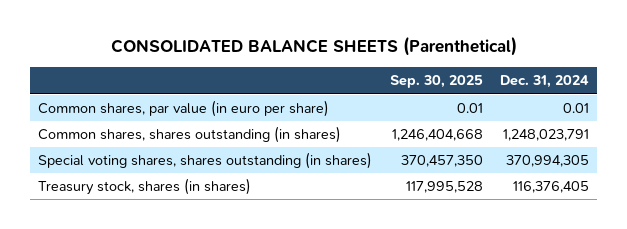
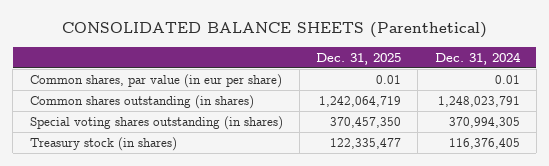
[389,75,483,89] Sep. 30, 2025 -> none
none -> [316,52,402,65] Dec. 31, 2025
[38,100,330,118] Common shares, par value (in euro per share) -> [29,73,282,88] Common shares, par value (in eur per share)
[38,126,342,144] Common shares, shares outstanding (in shares) -> [29,94,254,109] Common shares outstanding (in shares)
[38,152,373,170] Special voting shares, shares outstanding (in shares) -> [29,115,283,130] Special voting shares outstanding (in shares)
[38,178,252,196] Treasury stock, shares (in shares) -> [29,136,177,151] Treasury stock (in shares)

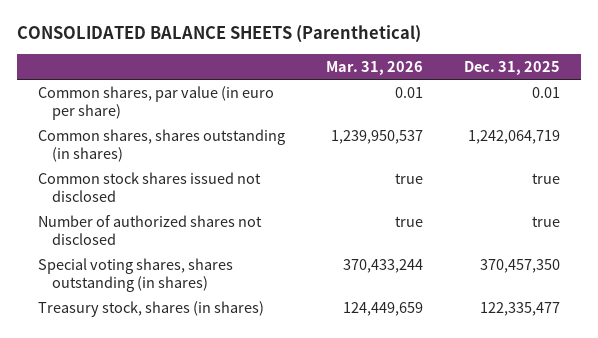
[434,51,521,65] Dec. 31, 2024 -> none
none -> [325,60,423,75] Mar. 31, 2026
[29,73,282,88] Common shares, par value (in eur per share) -> [37,86,274,120] Common shares, par value (in euro per share)
[29,94,254,109] Common shares outstanding (in shares) -> [37,129,285,162] Common shares, shares outstanding (in shares)
none -> [37,172,261,202] Common stock shares issued not disclosed
none -> [37,215,262,245] Number of authorized shares not disclosed
[29,115,283,130] Special voting shares outstanding (in shares) -> [37,258,233,292] Special voting shares, shares outstanding (in shares)
[29,136,177,151] Treasury stock (in shares) -> [37,301,264,318] Treasury stock, shares (in shares)

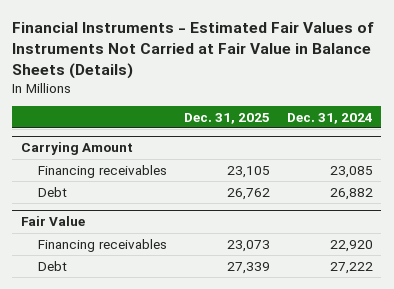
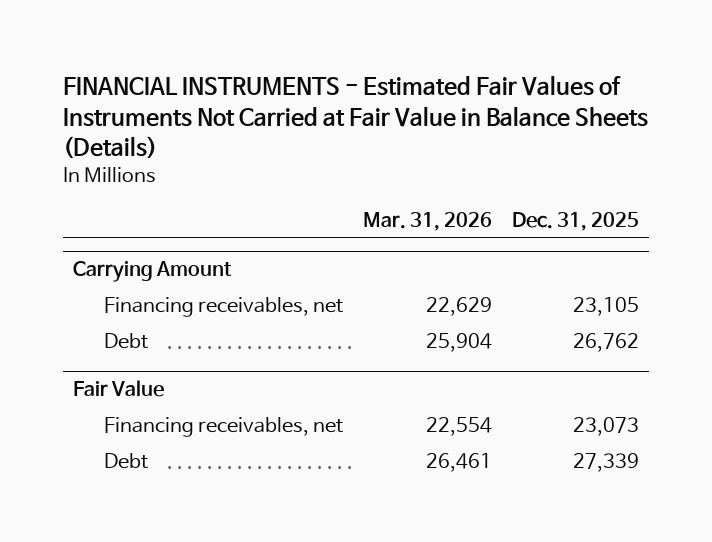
[12,22,375,79] Financial Instruments - Estimated Fair Values of Instruments Not Carried at Fair Value in Balance Sheets (Details) -> [63,74,649,160] FINANCIAL INSTRUMENTS - Estimated Fair Values of Instruments Not Carried at Fair Value in Balance Sheets (Details)
[286,112,373,124] Dec. 31, 2024 -> none
none -> [362,211,492,231] Mar. 31, 2026
[37,164,167,178] Financing receivables -> [103,297,343,318] Financing receivables, net
[37,238,167,252] Financing receivables -> [103,417,343,438] Financing receivables, net

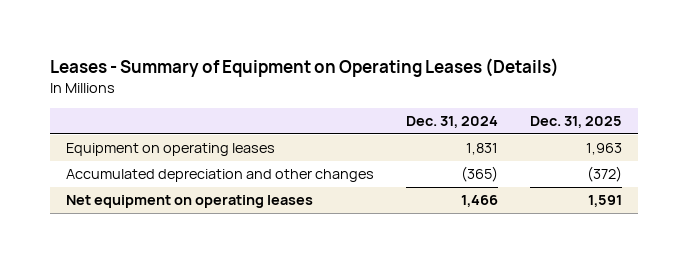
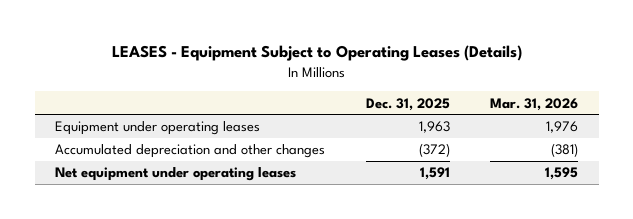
[50,58,560,78] Leases - Summary of Equipment on Operating Leases (Details) -> [111,45,522,62] LEASES - Equipment Subject to Operating Leases (Details)
[406,116,499,129] Dec. 31, 2024 -> none
none -> [490,97,579,111] Mar. 31, 2026
[66,143,276,157] Equipment on operating leases -> [54,121,260,136] Equipment under operating leases
[66,195,314,209] Net equipment on operating leases -> [54,167,296,182] Net equipment under operating leases

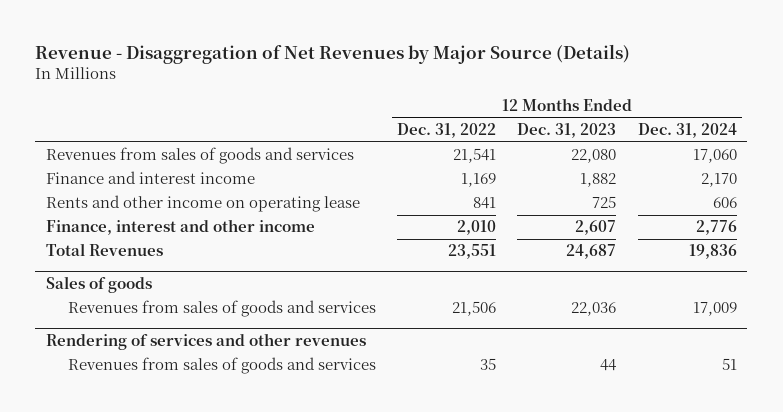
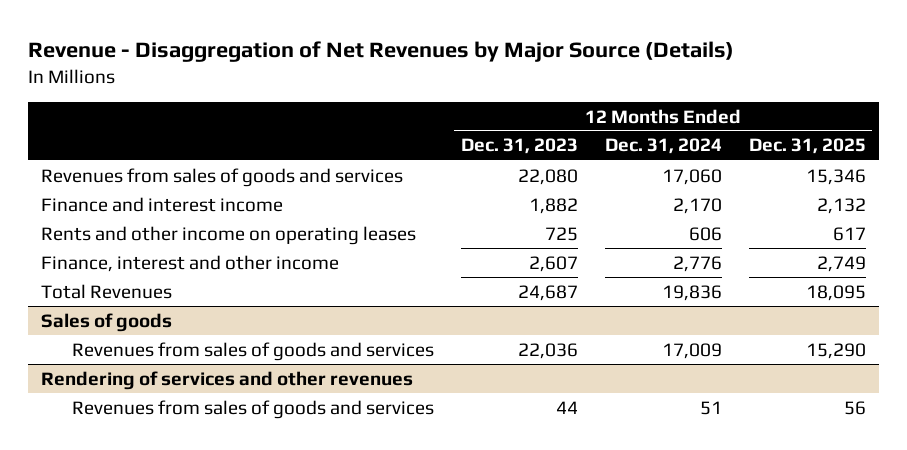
[396,123,496,139] Dec. 31, 2022 -> none
none -> [748,138,866,155] Dec. 31, 2025
[46,195,361,213] Rents and other income on operating lease -> [41,225,417,245] Rents and other income on operating leases

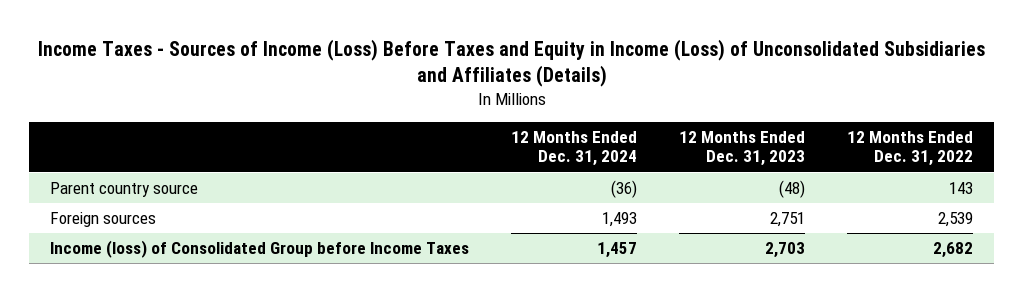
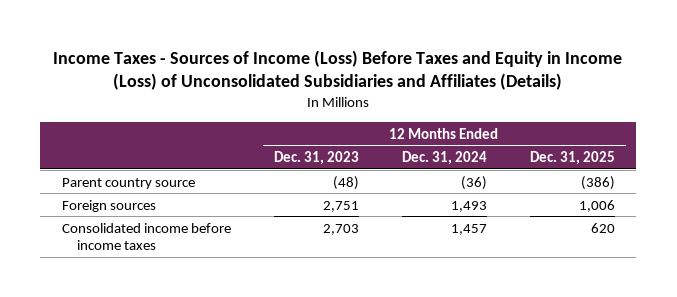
[846,130,973,167] 12 Months Ended Dec. 31, 2022 -> none
none -> [529,151,615,166] Dec. 31, 2025
[50,240,470,259] Income (loss) of Consolidated Group before Income Taxes -> [61,222,231,251] Consolidated income before income taxes

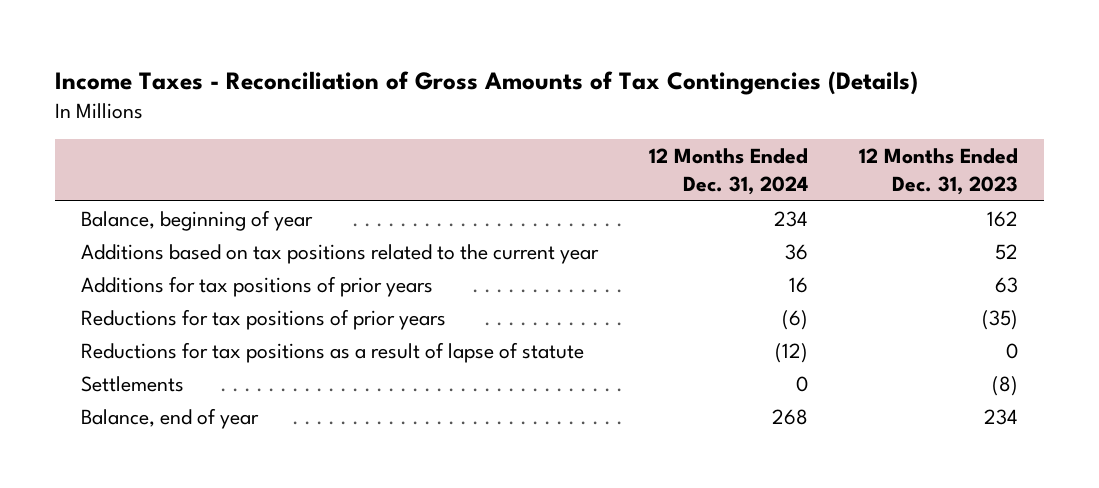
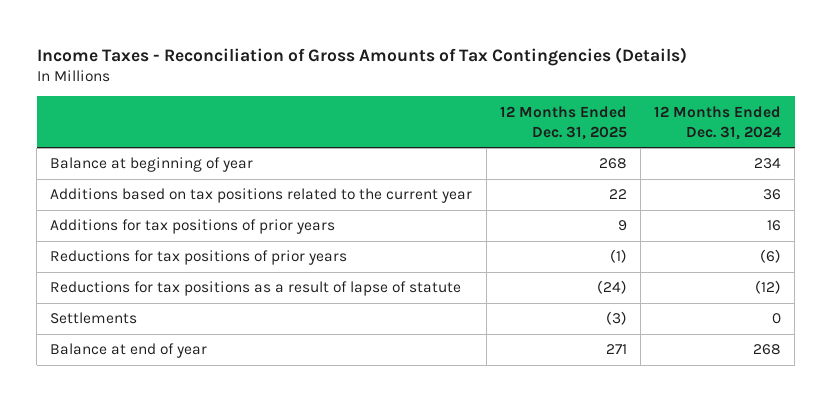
[859,148,1019,196] 12 Months Ended Dec. 31, 2023 -> none
none -> [499,105,627,140] 12 Months Ended Dec. 31, 2025
[80,209,313,231] Balance, beginning of year -> [50,157,254,173] Balance at beginning of year
[80,407,259,429] Balance, end of year -> [50,343,208,359] Balance at end of year

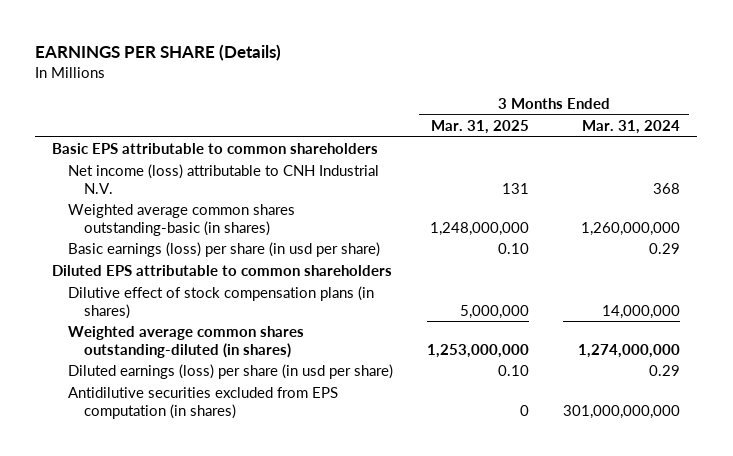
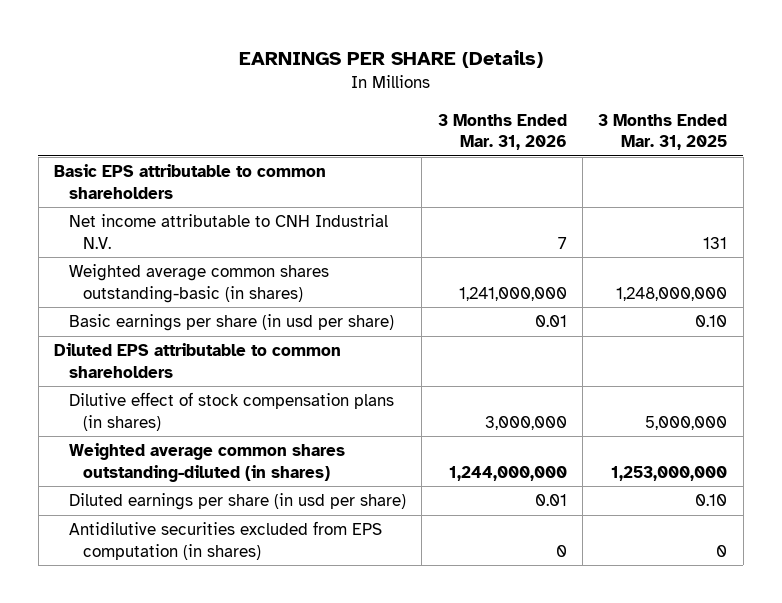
[582,119,681,134] Mar. 31, 2024 -> none
none -> [437,113,567,151] 3 Months Ended Mar. 31, 2026
[68,164,380,194] Net income (loss) attributable to CNH Industrial N.V. -> [68,214,388,249] Net income attributable to CNH Industrial N.V.
[68,242,381,258] Basic earnings (loss) per share (in usd per share) -> [68,314,394,332] Basic earnings per share (in usd per share)
[68,364,394,380] Diluted earnings (loss) per share (in usd per share) -> [68,493,406,511] Diluted earnings per share (in usd per share)

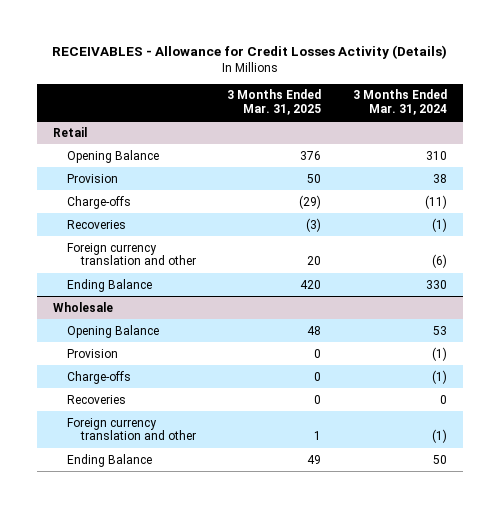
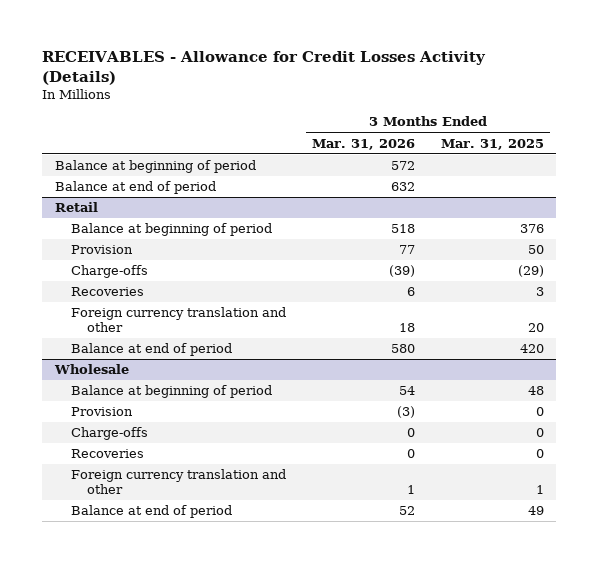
[353,89,448,115] 3 Months Ended Mar. 31, 2024 -> none
none -> [311,138,415,150] Mar. 31, 2026
none -> [55,160,257,174] Balance at beginning of period
none -> [55,181,217,195] Balance at end of period
[66,149,159,163] Opening Balance -> [71,223,273,237] Balance at beginning of period
[306,217,322,232] (3) -> [535,287,544,297] 3
[66,278,152,292] Ending Balance -> [71,343,233,357] Balance at end of period
[66,324,159,338] Opening Balance -> [71,385,273,399] Balance at beginning of period
[66,453,152,467] Ending Balance -> [71,505,233,519] Balance at end of period

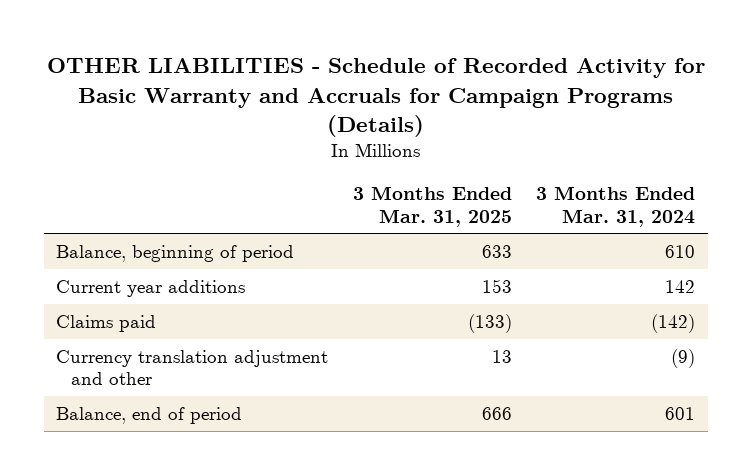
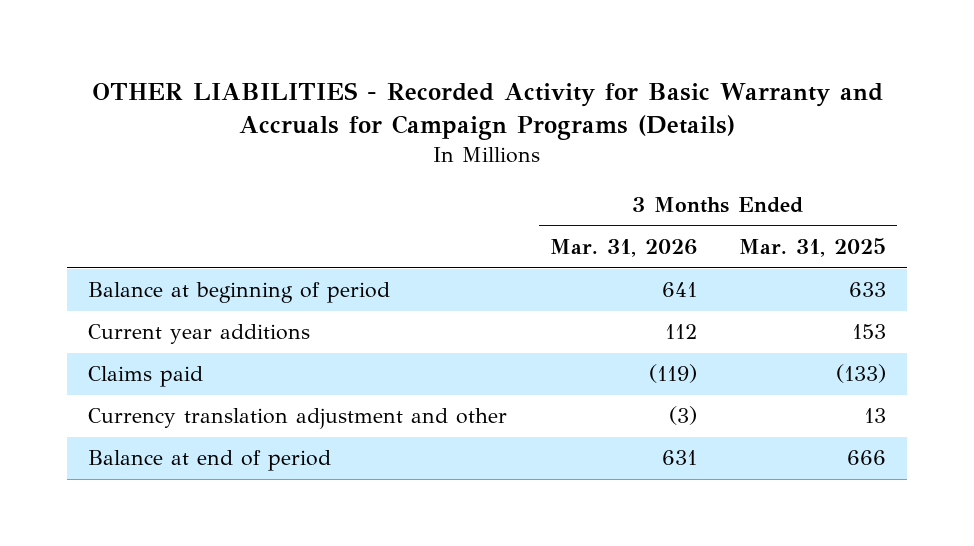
[46,58,705,137] OTHER LIABILITIES - Schedule of Recorded Activity for Basic Warranty and Accruals for Campaign Programs (Details) -> [92,82,884,141] OTHER LIABILITIES - Recorded Activity for Basic Warranty and Accruals for Campaign Programs (Details)
[536,186,696,227] 3 Months Ended Mar. 31, 2024 -> none
none -> [549,239,697,258] Mar. 31, 2026
[56,244,295,262] Balance, beginning of period -> [88,282,391,304] Balance at beginning of period
[56,406,243,424] Balance, end of period -> [88,450,332,472] Balance at end of period

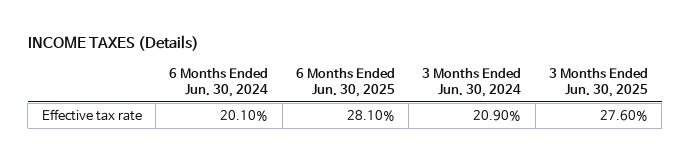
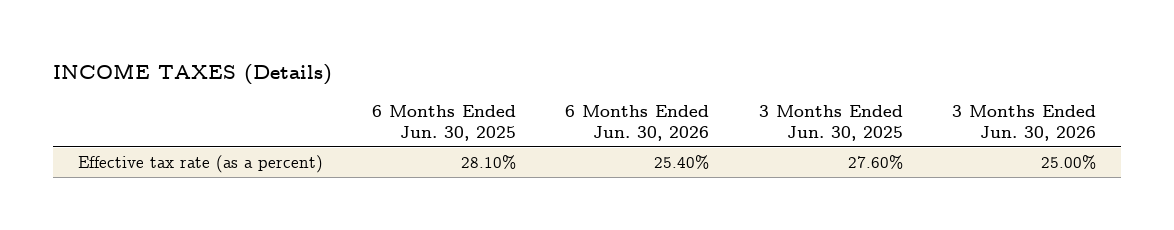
[169,67,269,97] 6 Months Ended Jun. 30, 2024 -> none
[422,67,522,97] 3 Months Ended Jun. 30, 2024 -> none
none -> [565,104,710,142] 6 Months Ended Jun. 30, 2026
none -> [952,104,1097,142] 3 Months Ended Jun. 30, 2026
[41,108,142,121] Effective tax rate -> [77,155,323,174] Effective tax rate (as a percent)

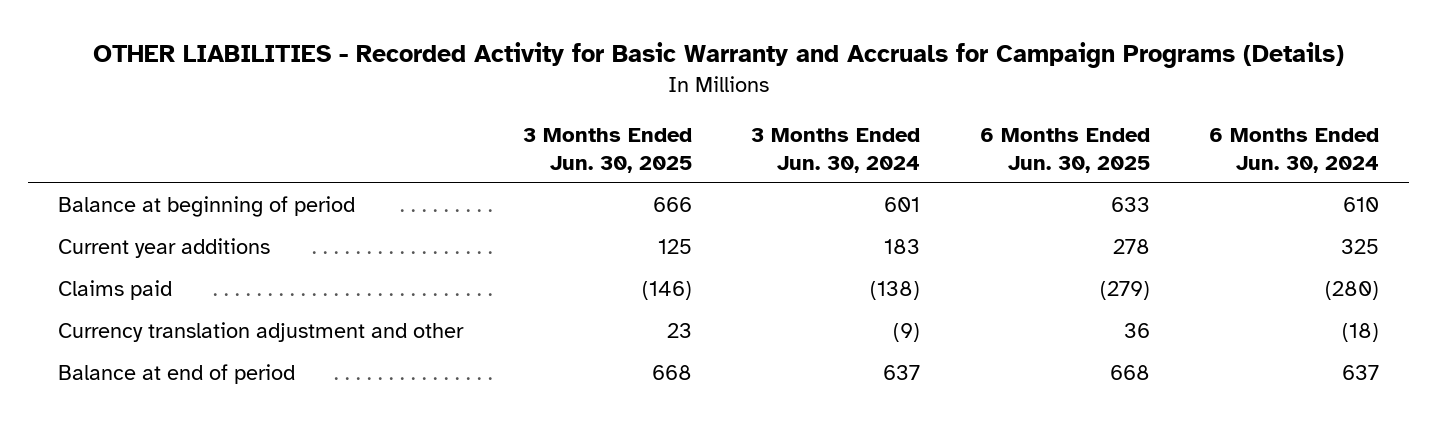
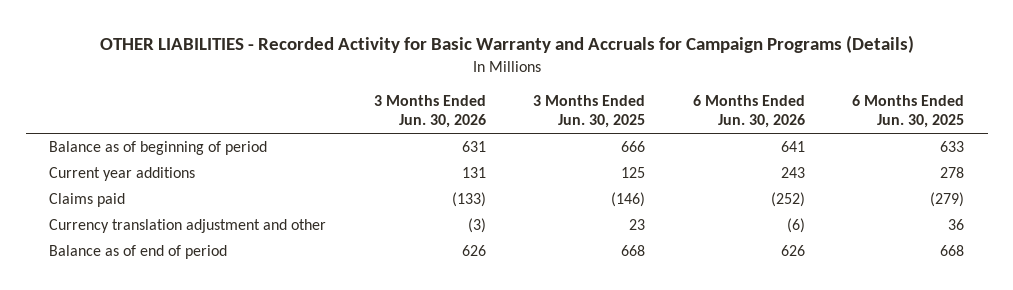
[751,127,921,173] 3 Months Ended Jun. 30, 2024 -> none
[1209,127,1380,173] 6 Months Ended Jun. 30, 2024 -> none
none -> [373,94,486,129] 3 Months Ended Jun. 30, 2026
none -> [692,94,805,129] 6 Months Ended Jun. 30, 2026
[57,196,355,218] Balance at beginning of period -> [49,141,268,156] Balance as of beginning of period
[57,364,295,385] Balance at end of period -> [49,245,228,260] Balance as of end of period

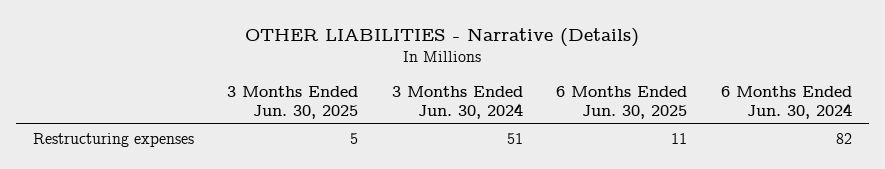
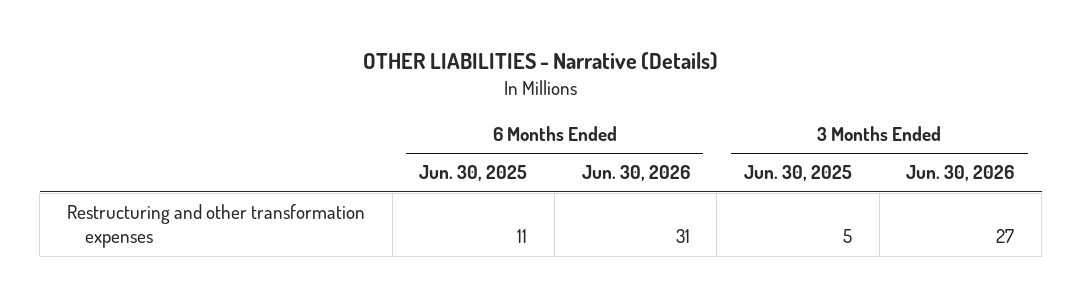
[391,86,523,119] 3 Months Ended Jun. 30, 2024 -> none
[720,86,852,119] 6 Months Ended Jun. 30, 2024 -> none
none -> [581,165,690,182] Jun. 30, 2026
none -> [906,165,1015,182] Jun. 30, 2026
[32,133,194,148] Restructuring expenses -> [66,204,365,249] Restructuring and other transformation expenses

